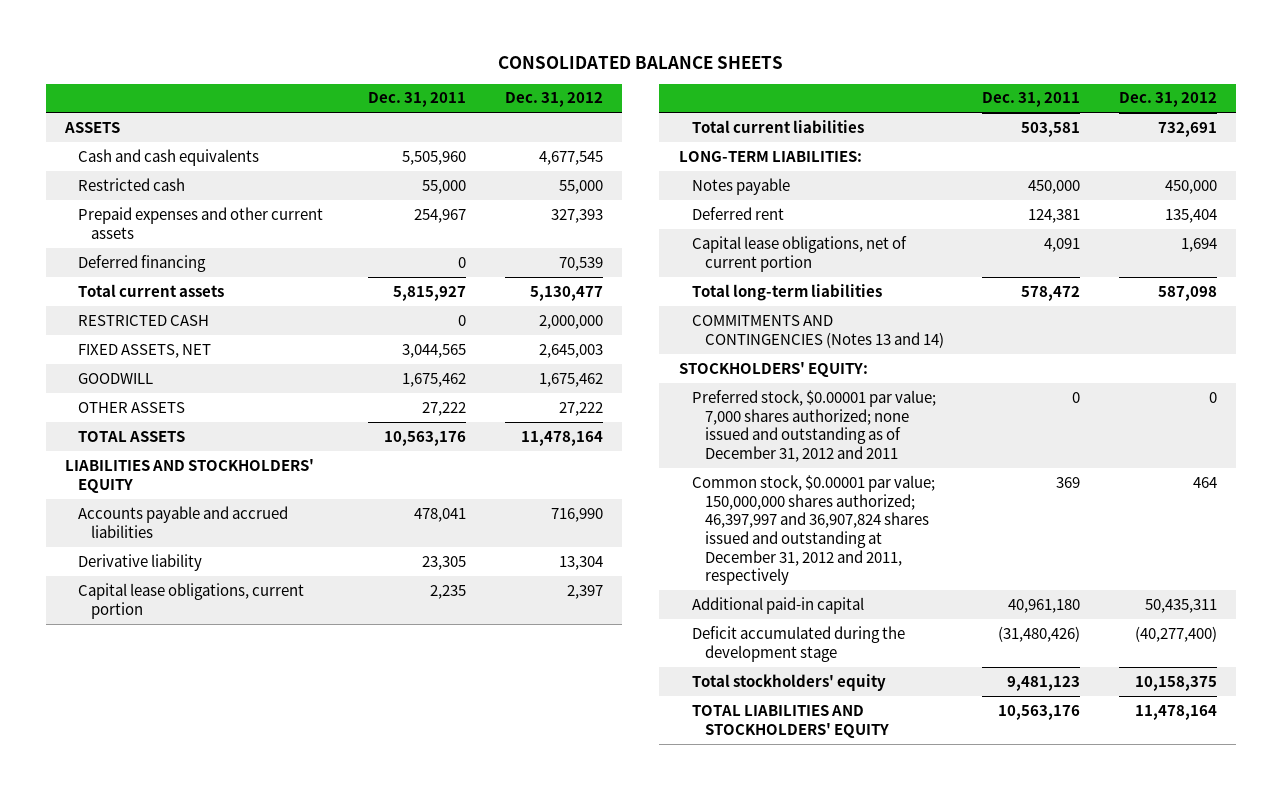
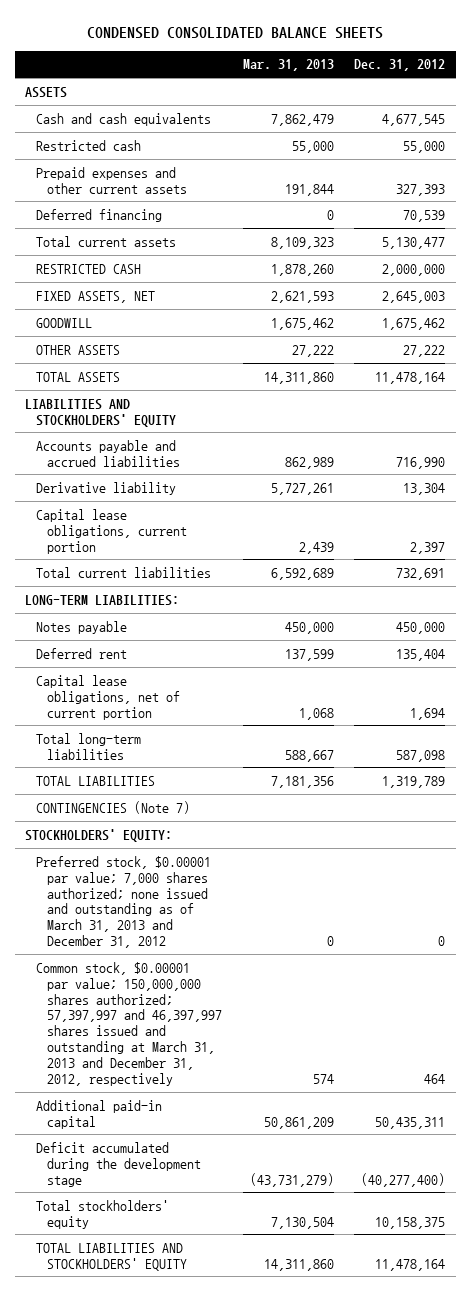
[497,55,783,69] CONSOLIDATED BALANCE SHEETS -> [87,26,384,39] CONDENSED CONSOLIDATED BALANCE SHEETS
[368,92,467,108] Dec. 31, 2011 -> none
none -> [242,59,334,72] Mar. 31, 2013
none -> [36,775,156,786] TOTAL LIABILITIES
[691,314,944,348] COMMITMENTS AND CONTINGENCIES (Notes 13 and 14) -> [36,800,191,814] CONTINGENCIES (Note 7)
[691,389,936,463] Preferred stock, $0.00001 par value; 7,000 shares authorized; none issued and outstanding as of December 31, 2012 and 2011 -> [36,855,212,949] Preferred stock, $0.00001 par value; 7,000 shares authorized; none issued and outstanding as of March 31, 2013 and December 31, 2012
[691,474,935,586] Common stock, $0.00001 par value; 150,000,000 shares authorized; 46,397,997 and 36,907,824 shares issued and outstanding at December 31, 2012 and 2011, respectively -> [36,961,223,1087] Common stock, $0.00001 par value; 150,000,000 shares authorized; 57,397,997 and 46,397,997 shares issued and outstanding at March 31, 2013 and December 31, 2012, respectively

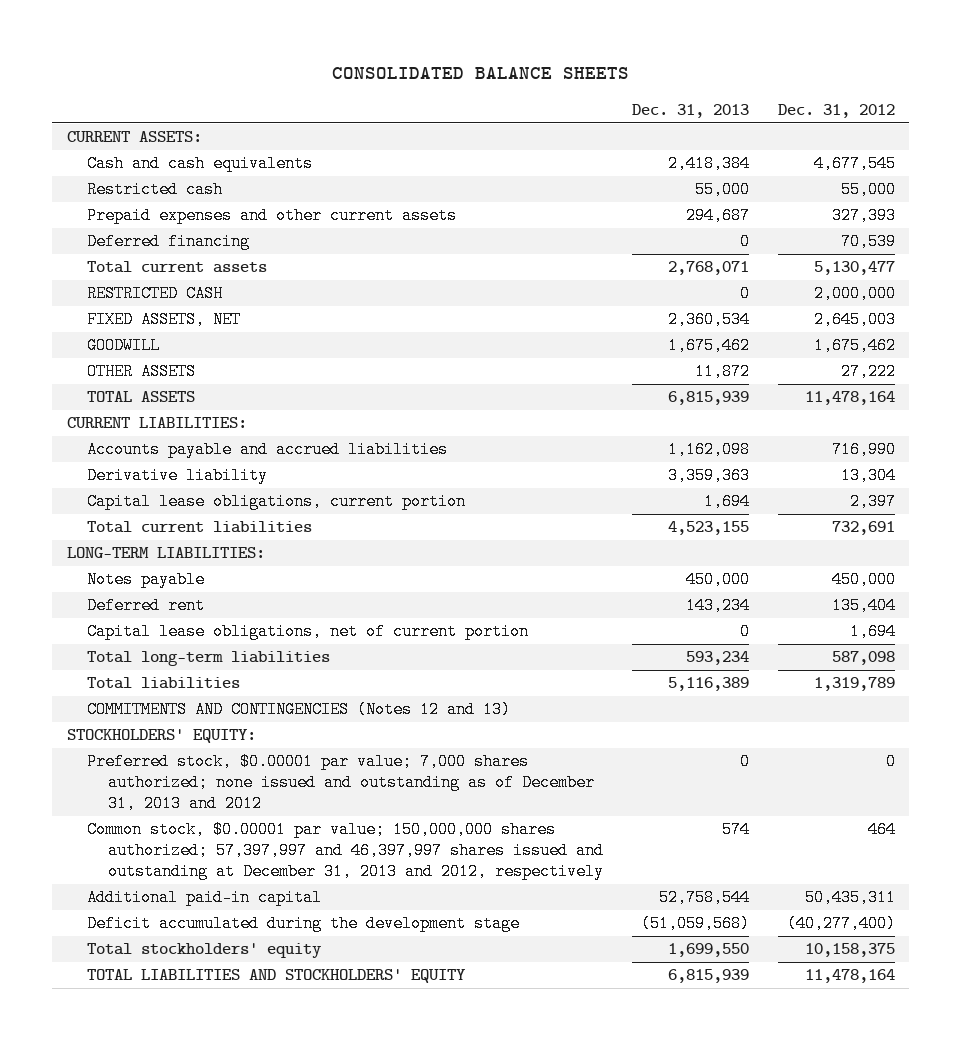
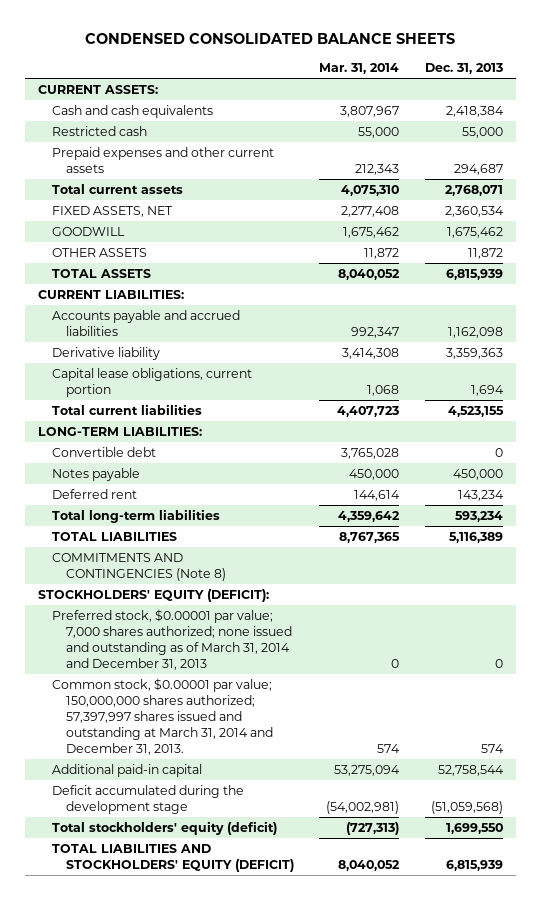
[331,67,629,80] CONSOLIDATED BALANCE SHEETS -> [85,33,456,45] CONDENSED CONSOLIDATED BALANCE SHEETS
[777,103,895,118] Dec. 31, 2012 -> none
none -> [319,63,400,75] Mar. 31, 2014
[87,233,251,251] Deferred financing -> none
[87,285,224,303] RESTRICTED CASH -> none
none -> [51,447,156,458] Convertible debt
[87,623,530,641] Capital lease obligations, net of current portion -> none
[87,677,241,690] Total liabilities -> [51,532,177,542] TOTAL LIABILITIES
[87,701,512,719] COMMITMENTS AND CONTINGENCIES (Notes 12 and 13) -> [51,553,226,582] COMMITMENTS AND CONTINGENCIES (Note 8)
[66,729,256,744] STOCKHOLDERS' EQUITY: -> [37,589,269,603] STOCKHOLDERS' EQUITY (DEFICIT):
[87,753,596,812] Preferred stock, $0.00001 par value; 7,000 shares authorized; none issued and outstanding as of December 31, 2013 and 2012 -> [51,609,292,670] Preferred stock, $0.00001 par value; 7,000 shares authorized; none issued and outstanding as of March 31, 2014 and December 31, 2013
[87,821,605,880] Common stock, $0.00001 par value; 150,000,000 shares authorized; 57,397,997 and 46,397,997 shares issued and outstanding at December 31, 2013 and 2012, respectively -> [51,678,273,755] Common stock, $0.00001 par value; 150,000,000 shares authorized; 57,397,997 shares issued and outstanding at March 31, 2014 and December 31, 2013.
[87,943,323,959] Total stockholders' equity -> [51,821,277,836] Total stockholders' equity (deficit)
[87,969,467,984] TOTAL LIABILITIES AND STOCKHOLDERS' EQUITY -> [51,844,294,873] TOTAL LIABILITIES AND STOCKHOLDERS' EQUITY (DEFICIT)

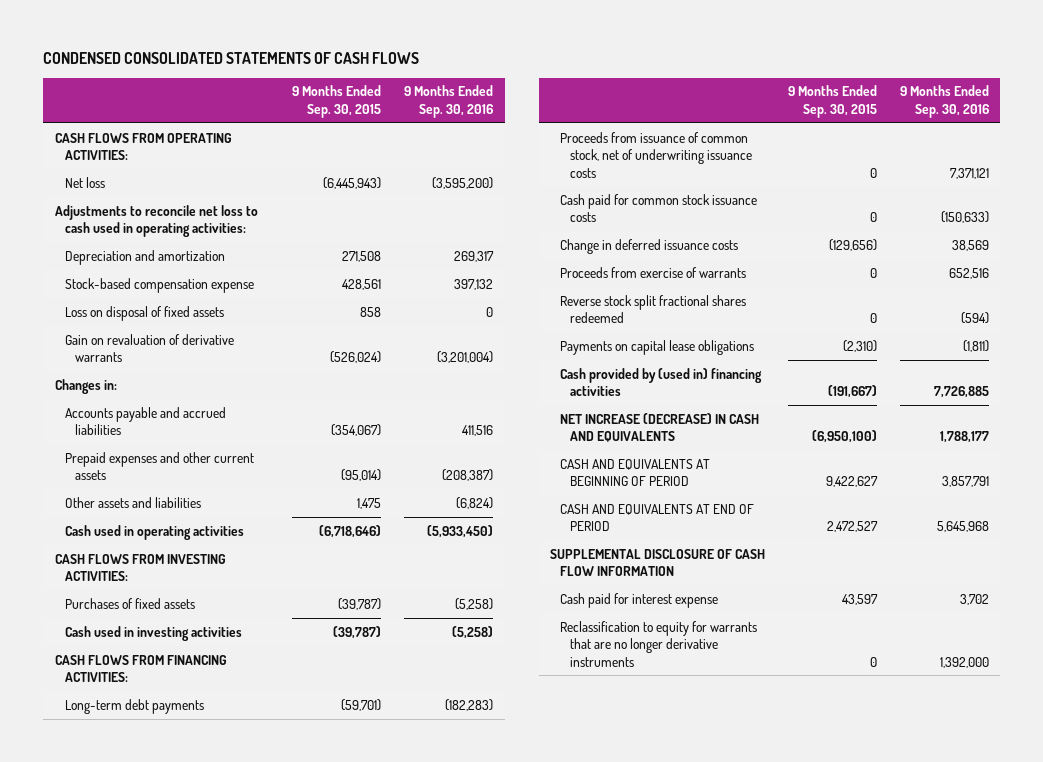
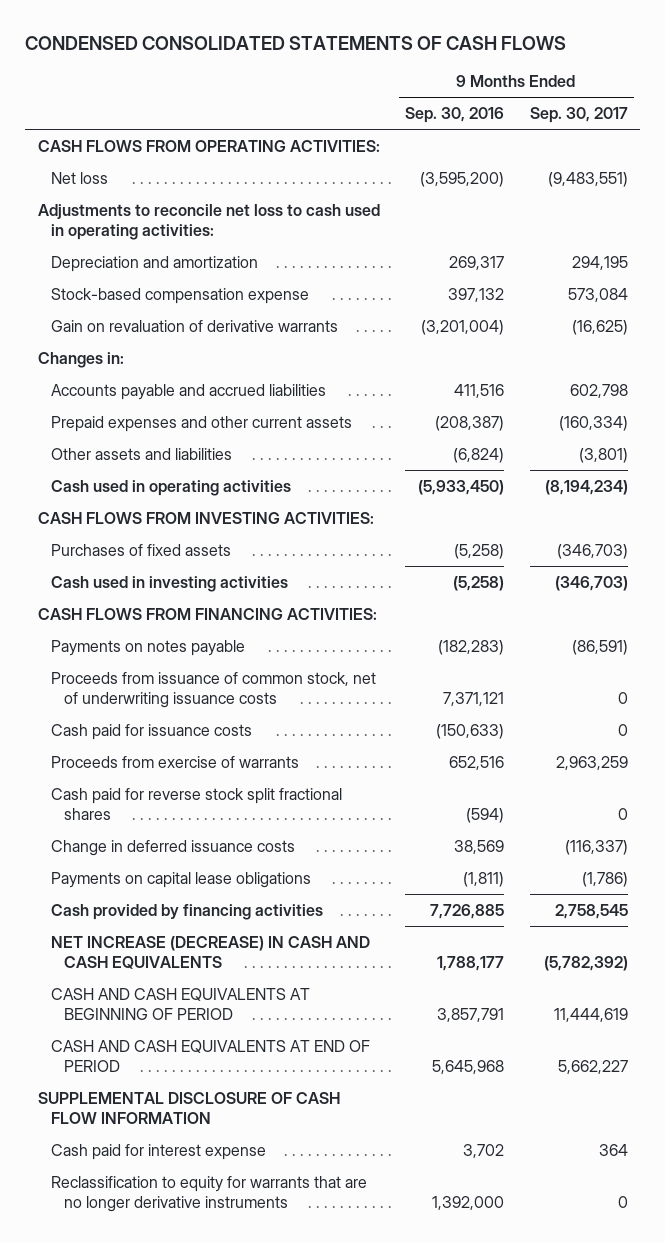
[292,85,382,118] 9 Months Ended Sep. 30, 2015 -> none
none -> [529,107,628,124] Sep. 30, 2017
[64,305,224,321] Loss on disposal of fixed assets -> none
[64,698,204,714] Long-term debt payments -> [50,639,245,656] Payments on notes payable
[560,193,758,223] Cash paid for common stock issuance costs -> [50,723,252,740] Cash paid for issuance costs
[560,294,747,324] Reverse stock split fractional shares redeemed -> [50,787,342,821] Cash paid for reverse stock split fractional shares
[560,238,739,254] Change in deferred issuance costs -> [50,839,295,856] Change in deferred issuance costs
[560,367,763,397] Cash provided by (used in) financing activities -> [50,903,323,920] Cash provided by financing activities
[560,412,760,443] NET INCREASE (DECREASE) IN CASH AND EQUIVALENTS -> [50,935,370,970] NET INCREASE (DECREASE) IN CASH AND CASH EQUIVALENTS
[560,458,711,487] CASH AND EQUIVALENTS AT BEGINNING OF PERIOD -> [50,987,310,1021] CASH AND CASH EQUIVALENTS AT BEGINNING OF PERIOD
[560,503,755,532] CASH AND EQUIVALENTS AT END OF PERIOD -> [50,1039,370,1073] CASH AND CASH EQUIVALENTS AT END OF PERIOD

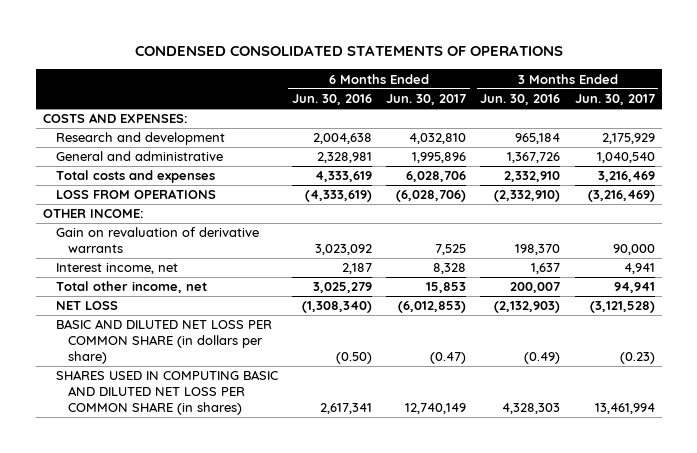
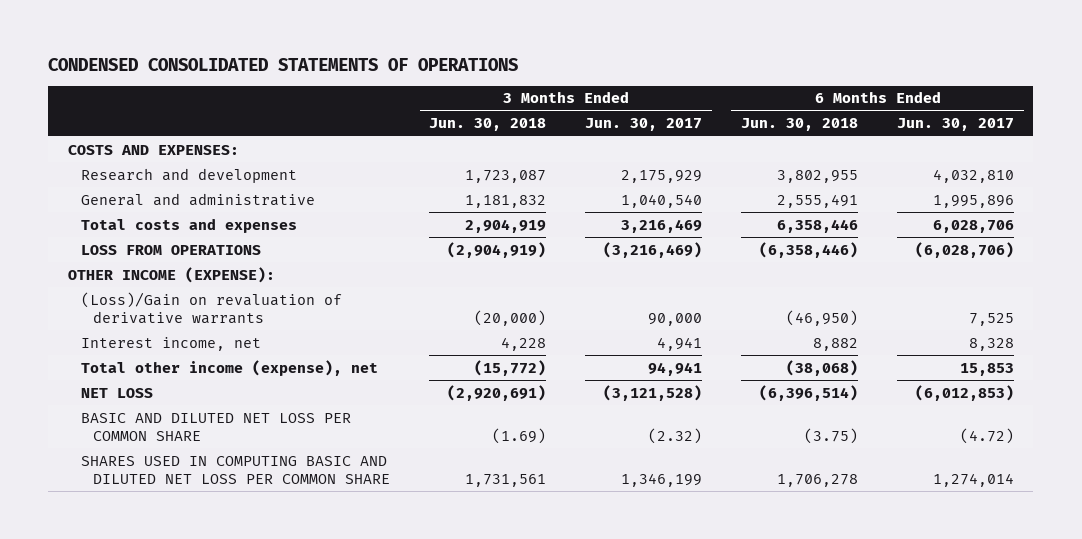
[291,94,372,106] Jun. 30, 2016 -> none
[480,94,561,106] Jun. 30, 2016 -> none
none -> [429,118,547,132] Jun. 30, 2018
none -> [741,118,859,132] Jun. 30, 2018
[42,209,144,219] OTHER INCOME: -> [67,266,275,283] OTHER INCOME (EXPENSE):
[55,227,259,254] Gain on revaluation of derivative warrants -> [80,291,342,325] (Loss)/Gain on revaluation of derivative warrants
[55,281,207,294] Total other income, net -> [80,359,378,376] Total other income (expense), net
[55,319,272,364] BASIC AND DILUTED NET LOSS PER COMMON SHARE (in dollars per share) -> [80,412,351,442] BASIC AND DILUTED NET LOSS PER COMMON SHARE
[430,351,467,364] (0.47) -> [959,428,1014,445] (4.72)
[619,351,655,364] (0.23) -> [648,428,703,445] (2.32)
[55,370,278,415] SHARES USED IN COMPUTING BASIC AND DILUTED NET LOSS PER COMMON SHARE (in shares) -> [80,455,391,485] SHARES USED IN COMPUTING BASIC AND DILUTED NET LOSS PER COMMON SHARE
[405,402,467,414] 12,740,149 -> [932,473,1014,488] 1,274,014
[594,402,655,414] 13,461,994 -> [621,473,703,488] 1,346,199

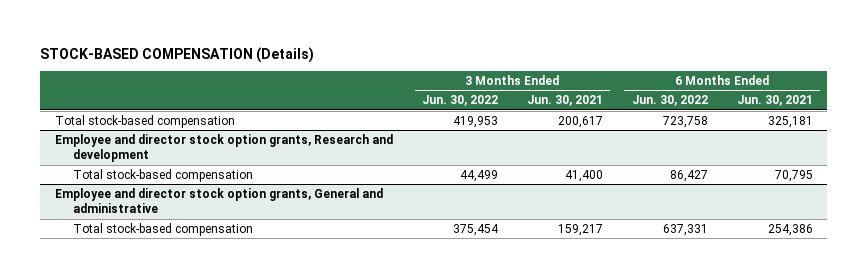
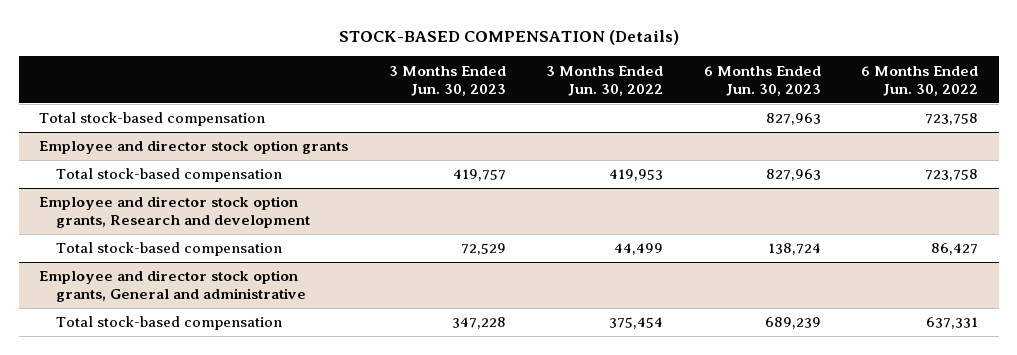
[526,95,603,107] Jun. 30, 2021 -> none
[736,95,813,107] Jun. 30, 2021 -> none
none -> [388,65,506,96] 3 Months Ended Jun. 30, 2023
none -> [703,65,821,96] 6 Months Ended Jun. 30, 2023
none -> [39,112,266,127] Total stock-based compensation
none -> [39,140,349,155] Employee and director stock option grants

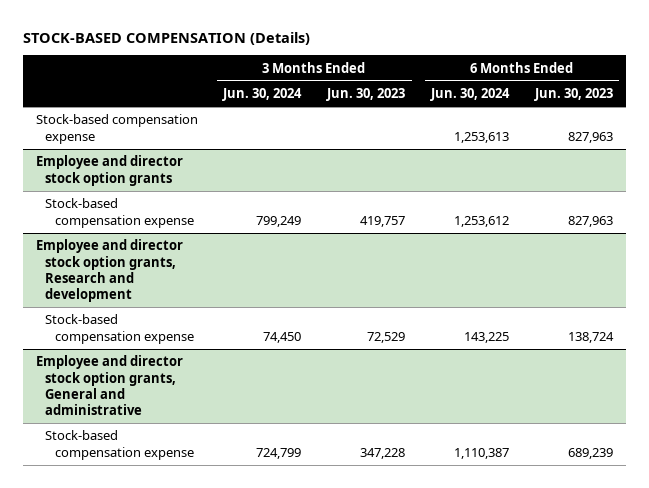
[546,65,664,96] 3 Months Ended Jun. 30, 2022 -> none
[861,65,979,96] 6 Months Ended Jun. 30, 2022 -> none
none -> [222,87,303,101] Jun. 30, 2024
none -> [430,87,511,101] Jun. 30, 2024
[39,112,266,127] Total stock-based compensation -> [35,114,198,144] Stock-based compensation expense
[56,168,283,183] Total stock-based compensation -> [45,198,194,228] Stock-based compensation expense
[56,242,283,257] Total stock-based compensation -> [45,314,194,344] Stock-based compensation expense
[56,316,283,331] Total stock-based compensation -> [45,430,194,460] Stock-based compensation expense

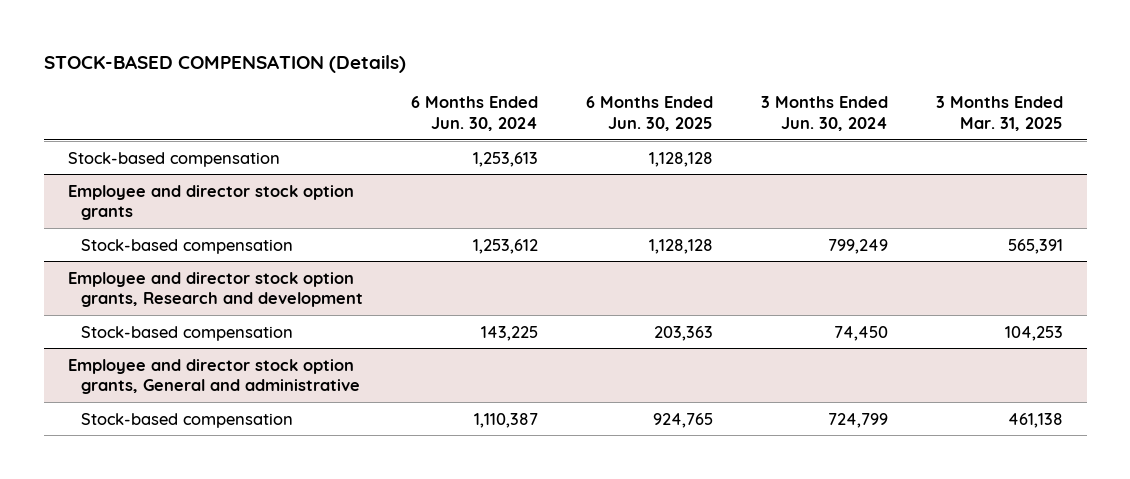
[326,87,406,101] Jun. 30, 2023 -> none
[534,87,614,101] Jun. 30, 2023 -> none
none -> [585,95,713,131] 6 Months Ended Jun. 30, 2025
none -> [935,95,1063,131] 3 Months Ended Mar. 31, 2025
[35,114,198,144] Stock-based compensation expense -> [67,151,280,167] Stock-based compensation
[45,198,194,228] Stock-based compensation expense -> [81,238,294,254] Stock-based compensation
[45,314,194,344] Stock-based compensation expense -> [81,325,294,341] Stock-based compensation
[45,430,194,460] Stock-based compensation expense -> [81,412,294,428] Stock-based compensation

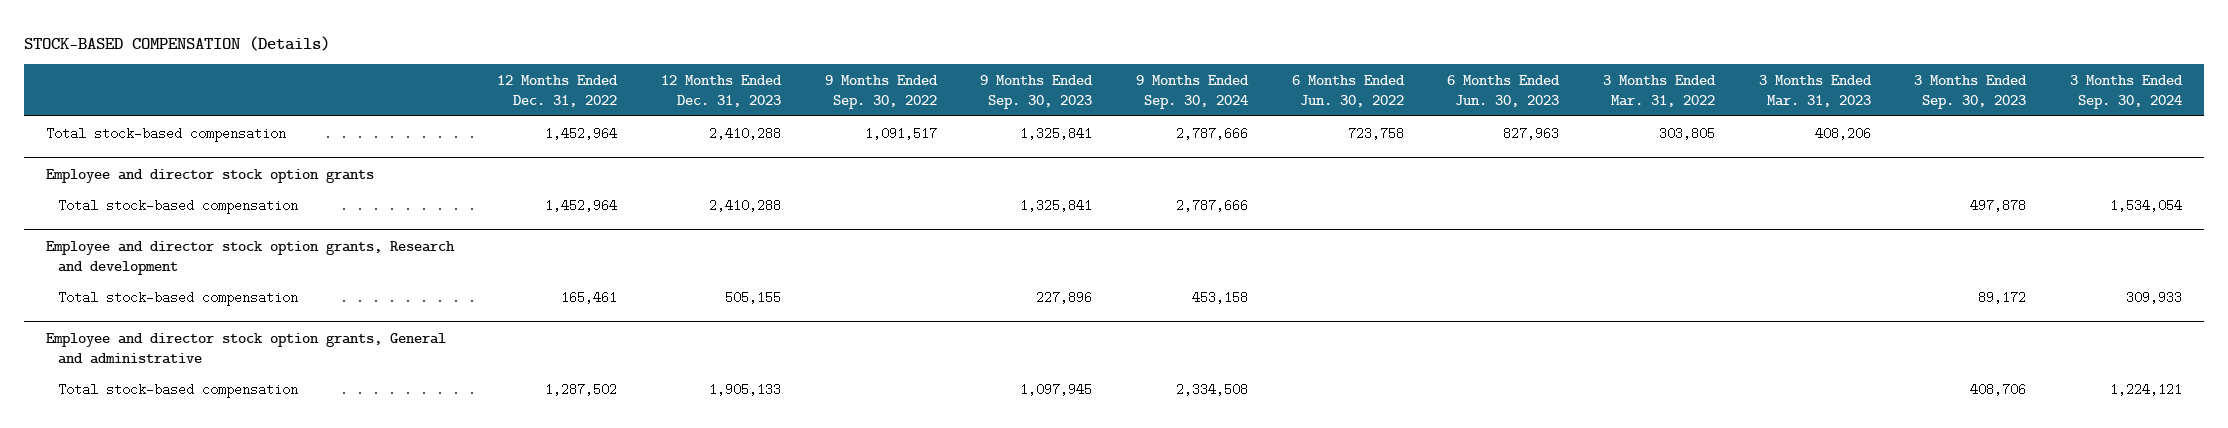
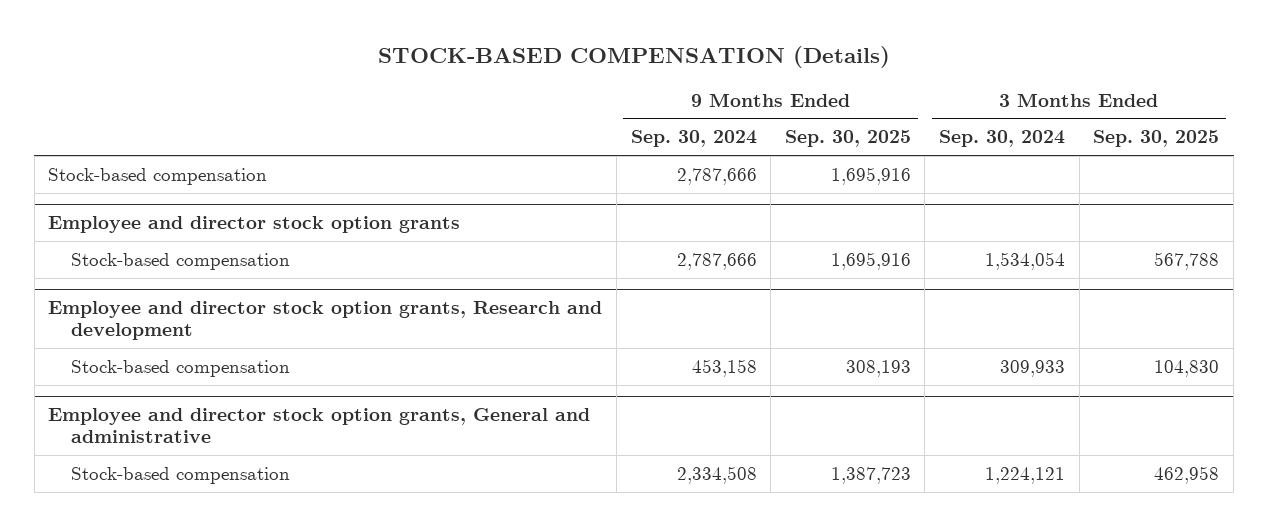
[497,74,619,107] 12 Months Ended Dec. 31, 2022 -> none
[661,74,783,107] 12 Months Ended Dec. 31, 2023 -> none
[824,74,938,109] 9 Months Ended Sep. 30, 2022 -> none
[980,74,1094,109] 9 Months Ended Sep. 30, 2023 -> none
[1291,74,1405,107] 6 Months Ended Jun. 30, 2022 -> none
[1447,74,1561,107] 6 Months Ended Jun. 30, 2023 -> none
[1602,74,1716,107] 3 Months Ended Mar. 31, 2022 -> none
[1758,74,1872,107] 3 Months Ended Mar. 31, 2023 -> none
[1914,74,2028,109] 3 Months Ended Sep. 30, 2023 -> none
none -> [784,130,911,148] Sep. 30, 2025
none -> [1093,130,1220,148] Sep. 30, 2025
[45,126,286,142] Total stock-based compensation -> [48,167,268,185] Stock-based compensation
[57,198,298,214] Total stock-based compensation -> [71,252,291,270] Stock-based compensation
[57,290,298,306] Total stock-based compensation -> [71,359,291,377] Stock-based compensation
[57,382,298,398] Total stock-based compensation -> [71,466,291,484] Stock-based compensation

